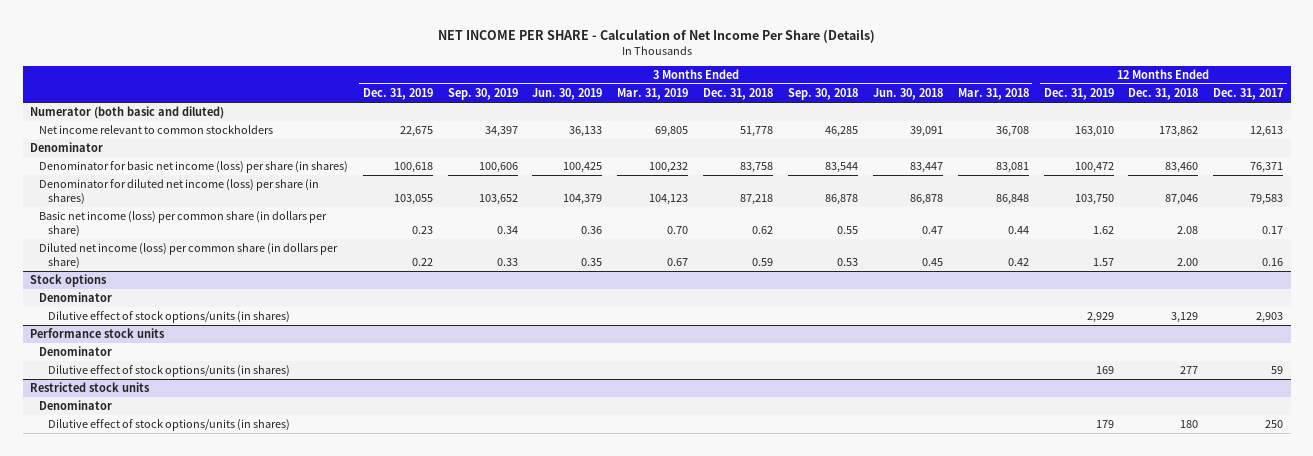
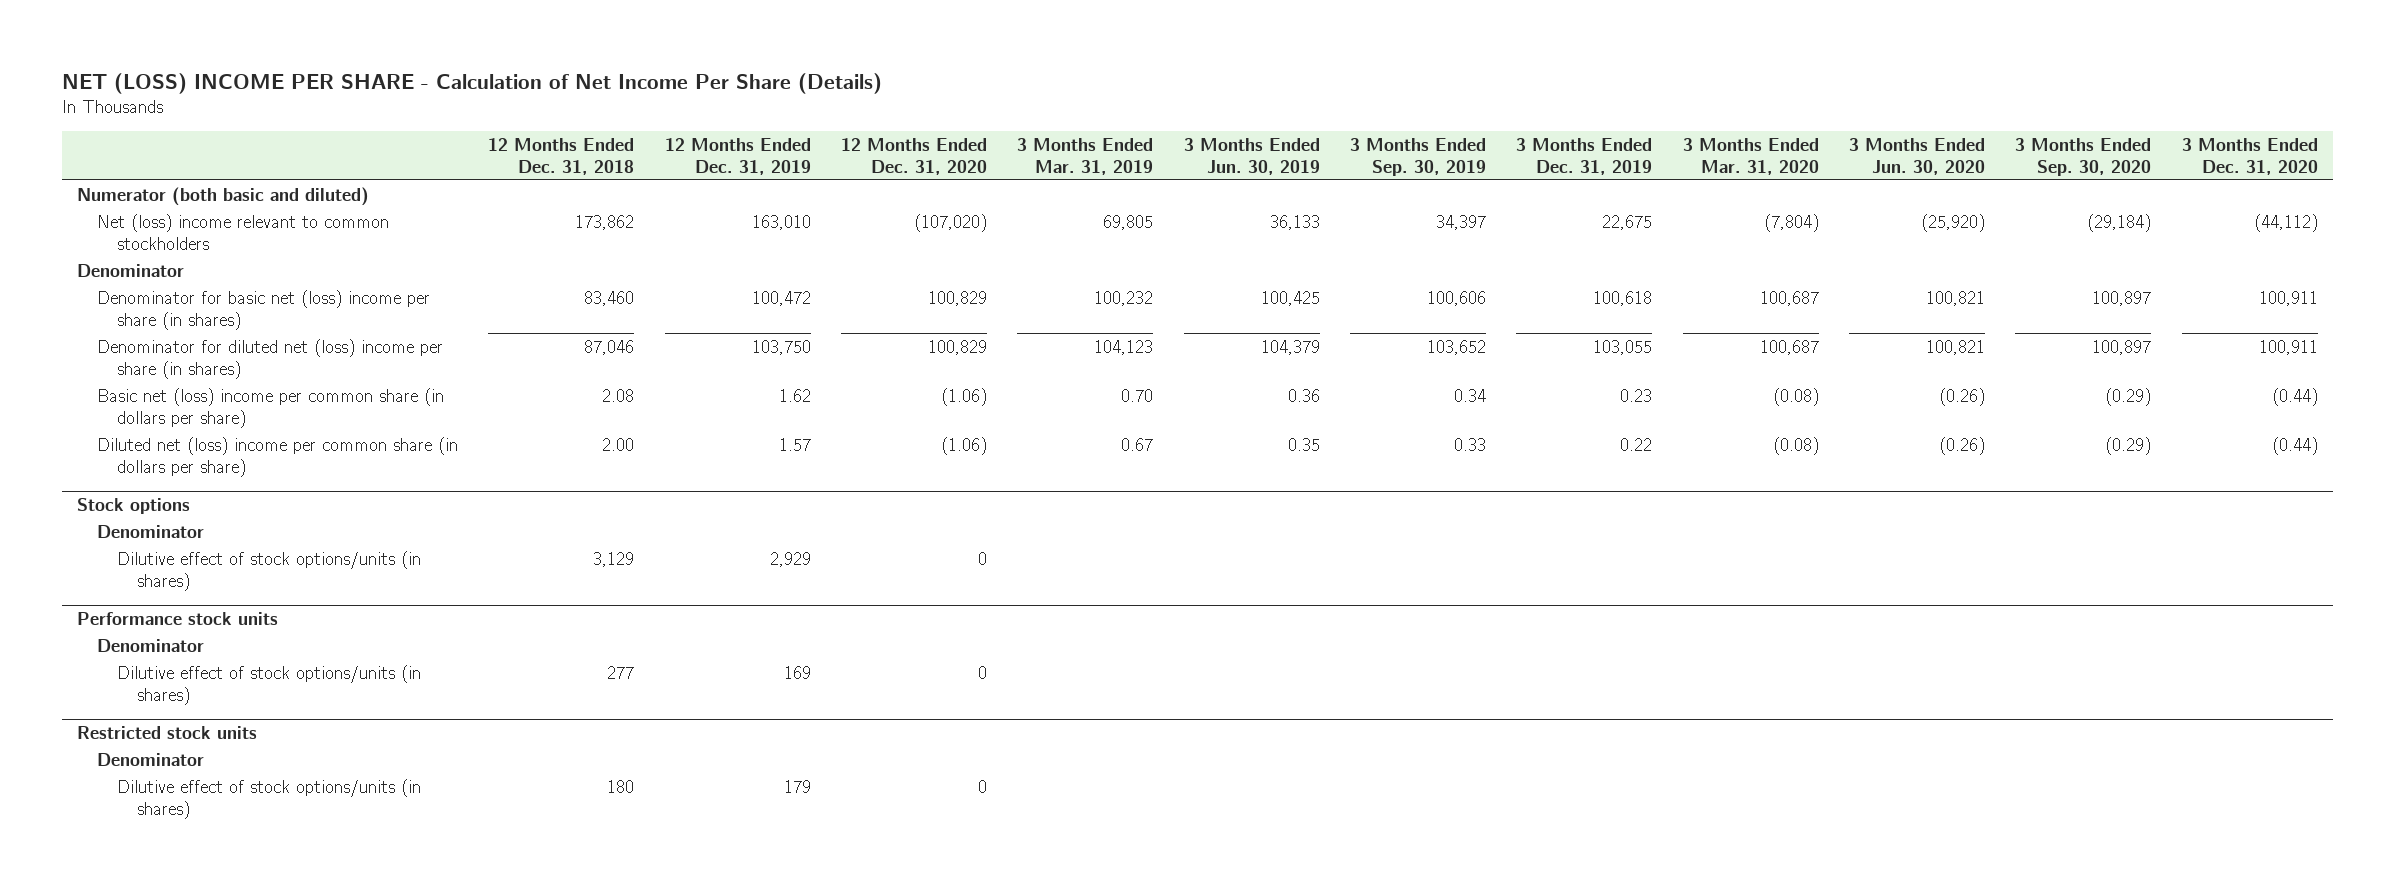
[437,28,875,43] NET INCOME PER SHARE - Calculation of Net Income Per Share (Details) -> [61,73,882,95] NET (LOSS) INCOME PER SHARE - Calculation of Net Income Per Share (Details)
[703,88,774,101] Dec. 31, 2018 -> none
[788,88,859,101] Sep. 30, 2018 -> none
[872,88,943,101] Jun. 30, 2018 -> none
[957,88,1029,101] Mar. 31, 2018 -> none
[1213,88,1284,101] Dec. 31, 2017 -> none
none -> [840,137,987,175] 12 Months Ended Dec. 31, 2020
none -> [1682,137,1819,175] 3 Months Ended Mar. 31, 2020
none -> [1848,137,1985,175] 3 Months Ended Jun. 30, 2020
none -> [2015,137,2152,176] 3 Months Ended Sep. 30, 2020
none -> [2181,137,2318,175] 3 Months Ended Dec. 31, 2020
[38,125,273,135] Net income relevant to common stockholders -> [96,213,389,250] Net (loss) income relevant to common stockholders
[38,161,348,174] Denominator for basic net income (loss) per share (in shares) -> [96,289,430,330] Denominator for basic net (loss) income per share (in shares)
[38,179,319,206] Denominator for diluted net income (loss) per share (in shares) -> [96,338,443,379] Denominator for diluted net (loss) income per share (in shares)
[38,211,327,238] Basic net income (loss) per common share (in dollars per share) -> [96,387,444,428] Basic net (loss) income per common share (in dollars per share)
[38,243,338,270] Diluted net income (loss) per common share (in dollars per share) -> [96,436,458,477] Diluted net (loss) income per common share (in dollars per share)

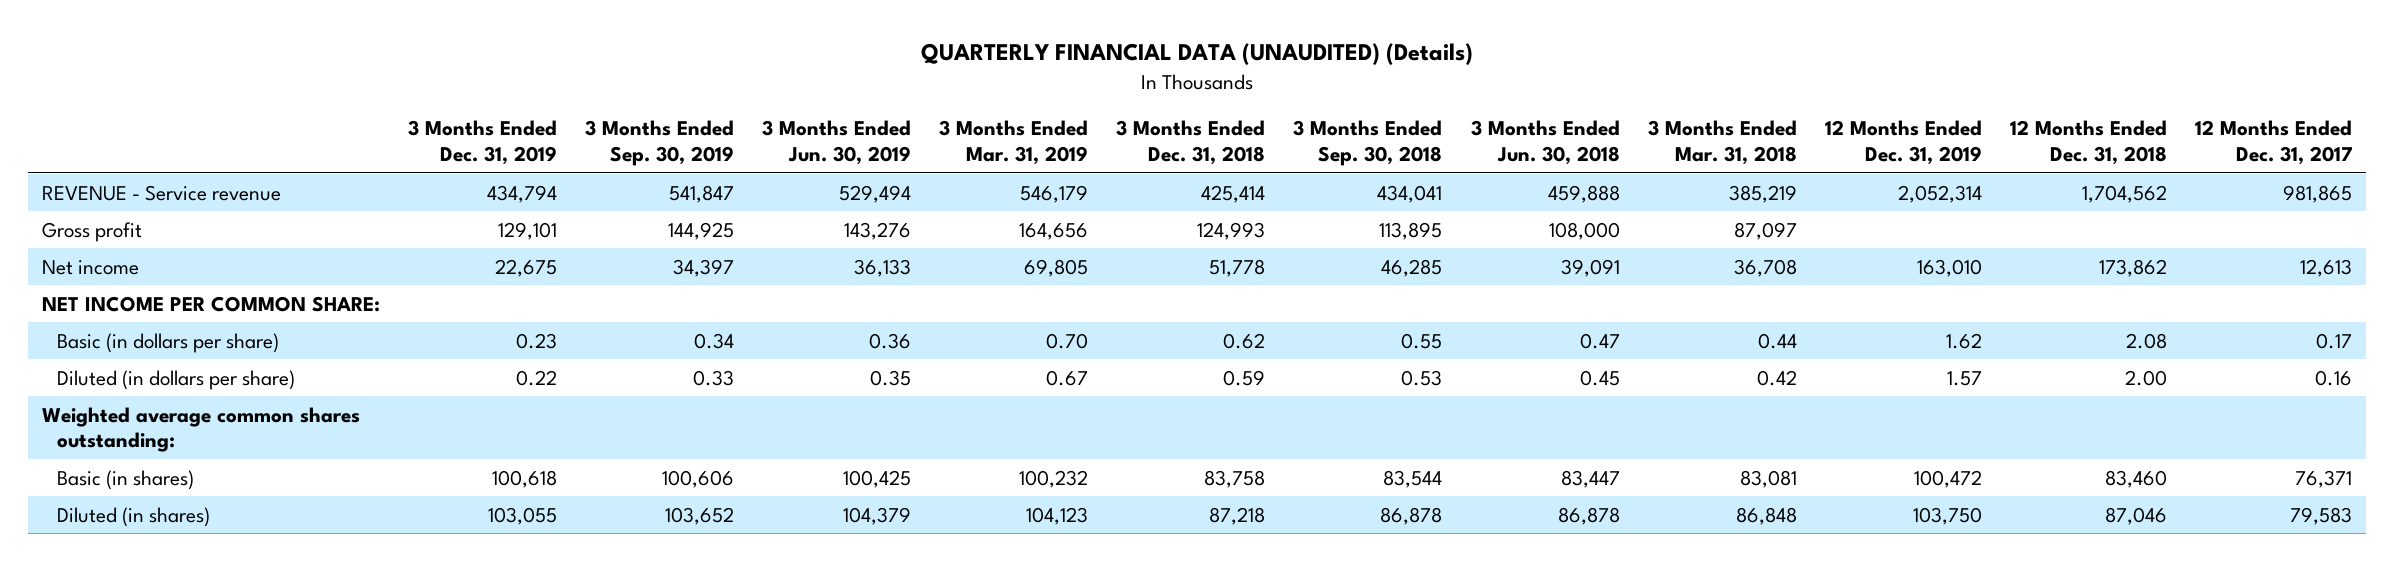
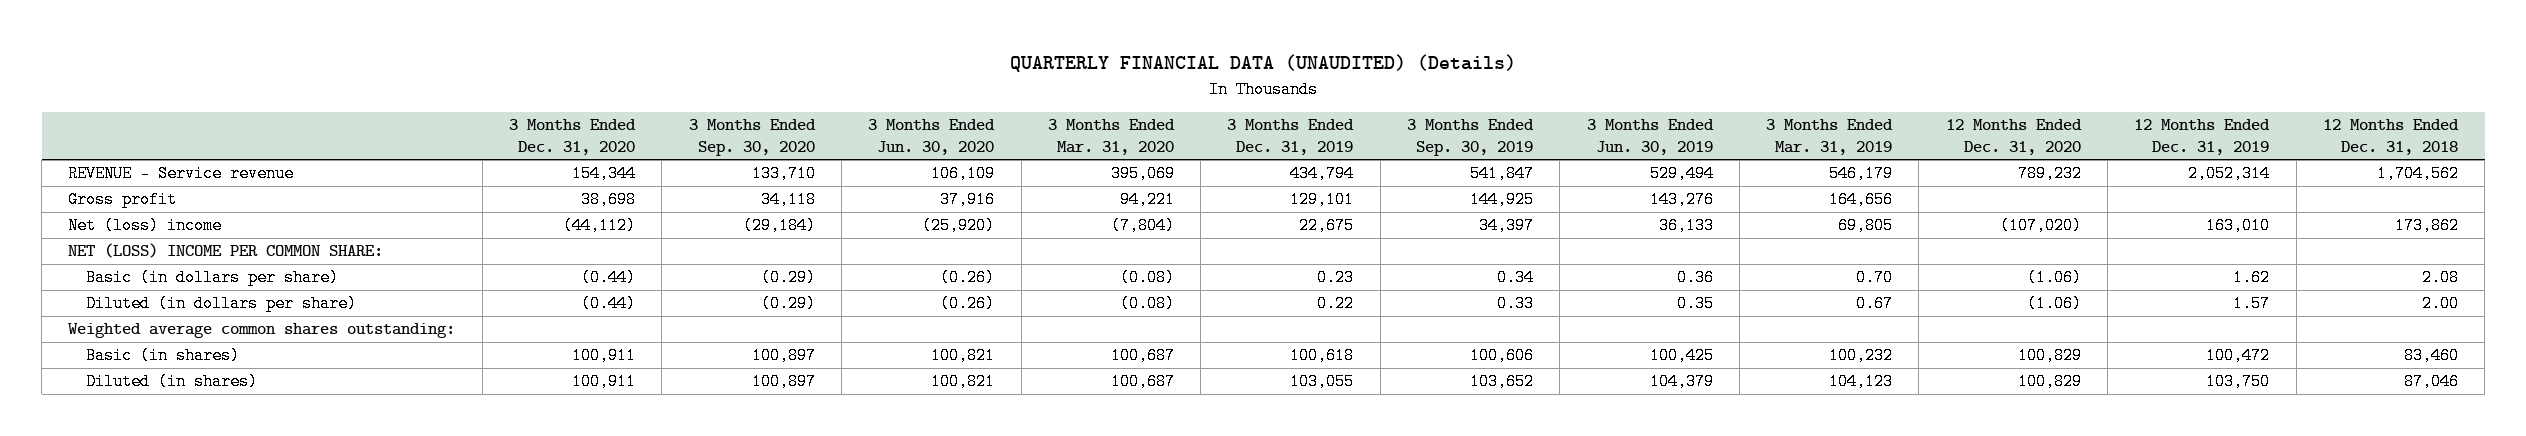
[1116,120,1266,166] 3 Months Ended Dec. 31, 2018 -> none
[1293,120,1443,167] 3 Months Ended Sep. 30, 2018 -> none
[1470,120,1620,166] 3 Months Ended Jun. 30, 2018 -> none
[1647,120,1797,166] 3 Months Ended Mar. 31, 2018 -> none
[2194,120,2352,166] 12 Months Ended Dec. 31, 2017 -> none
none -> [509,118,637,155] 3 Months Ended Dec. 31, 2020
none -> [688,118,816,156] 3 Months Ended Sep. 30, 2020
none -> [868,118,996,155] 3 Months Ended Jun. 30, 2020
none -> [1047,118,1175,155] 3 Months Ended Mar. 31, 2020
none -> [1945,118,2082,155] 12 Months Ended Dec. 31, 2020
[41,259,139,275] Net income -> [68,217,223,235] Net (loss) income
[41,295,380,312] NET INCOME PER COMMON SHARE: -> [68,243,384,259] NET (LOSS) INCOME PER COMMON SHARE:

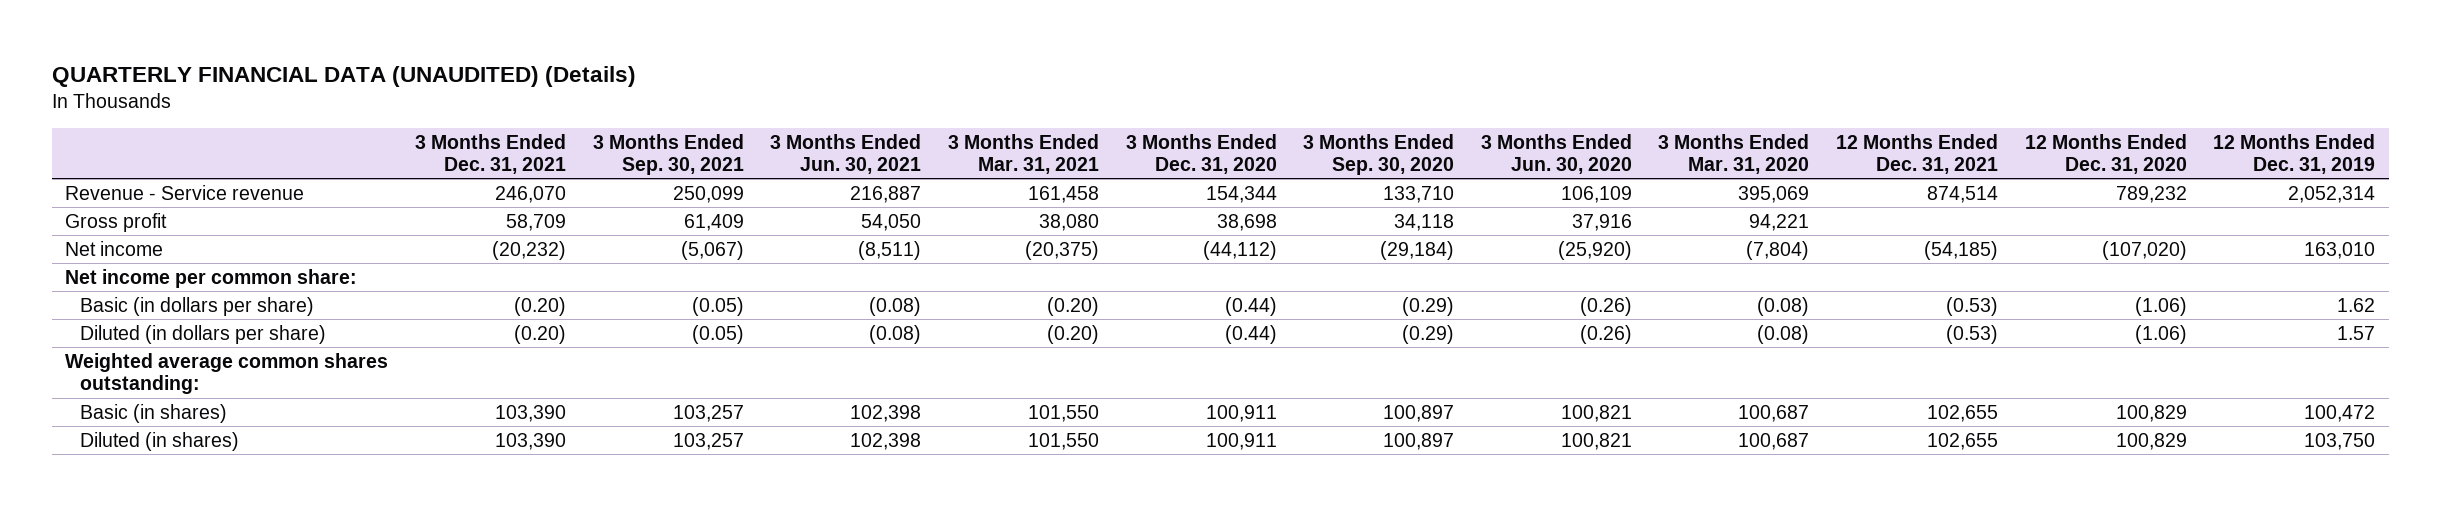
[1227,118,1355,155] 3 Months Ended Dec. 31, 2019 -> none
[1406,118,1534,156] 3 Months Ended Sep. 30, 2019 -> none
[1586,118,1714,155] 3 Months Ended Jun. 30, 2019 -> none
[1766,118,1894,155] 3 Months Ended Mar. 31, 2019 -> none
[2322,118,2459,155] 12 Months Ended Dec. 31, 2018 -> none
none -> [414,133,566,175] 3 Months Ended Dec. 31, 2021
none -> [592,133,744,176] 3 Months Ended Sep. 30, 2021
none -> [770,133,922,175] 3 Months Ended Jun. 30, 2021
none -> [947,133,1099,175] 3 Months Ended Mar. 31, 2021
none -> [1836,133,1999,175] 12 Months Ended Dec. 31, 2021
[68,165,295,183] REVENUE - Service revenue -> [65,184,305,200] Revenue - Service revenue
[68,217,223,235] Net (loss) income -> [65,240,164,256] Net income
[68,243,384,259] NET (LOSS) INCOME PER COMMON SHARE: -> [65,268,358,288] Net income per common share:

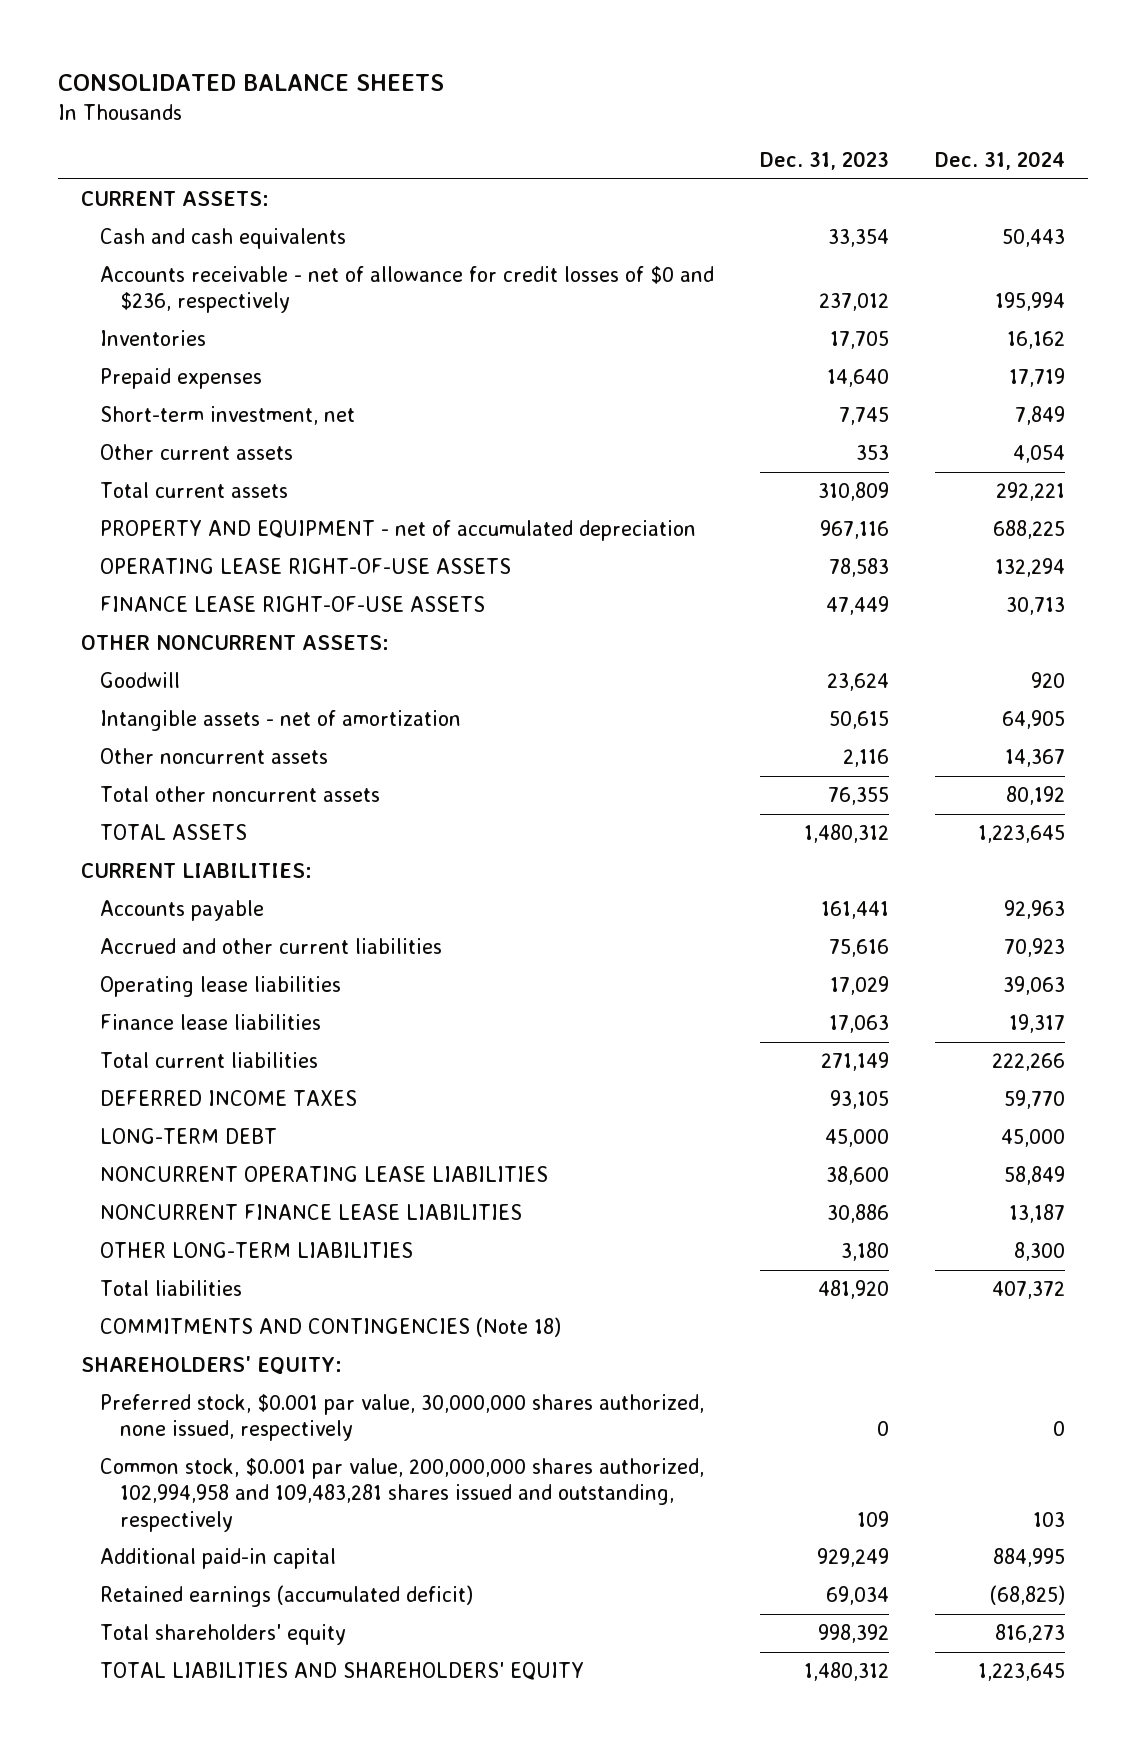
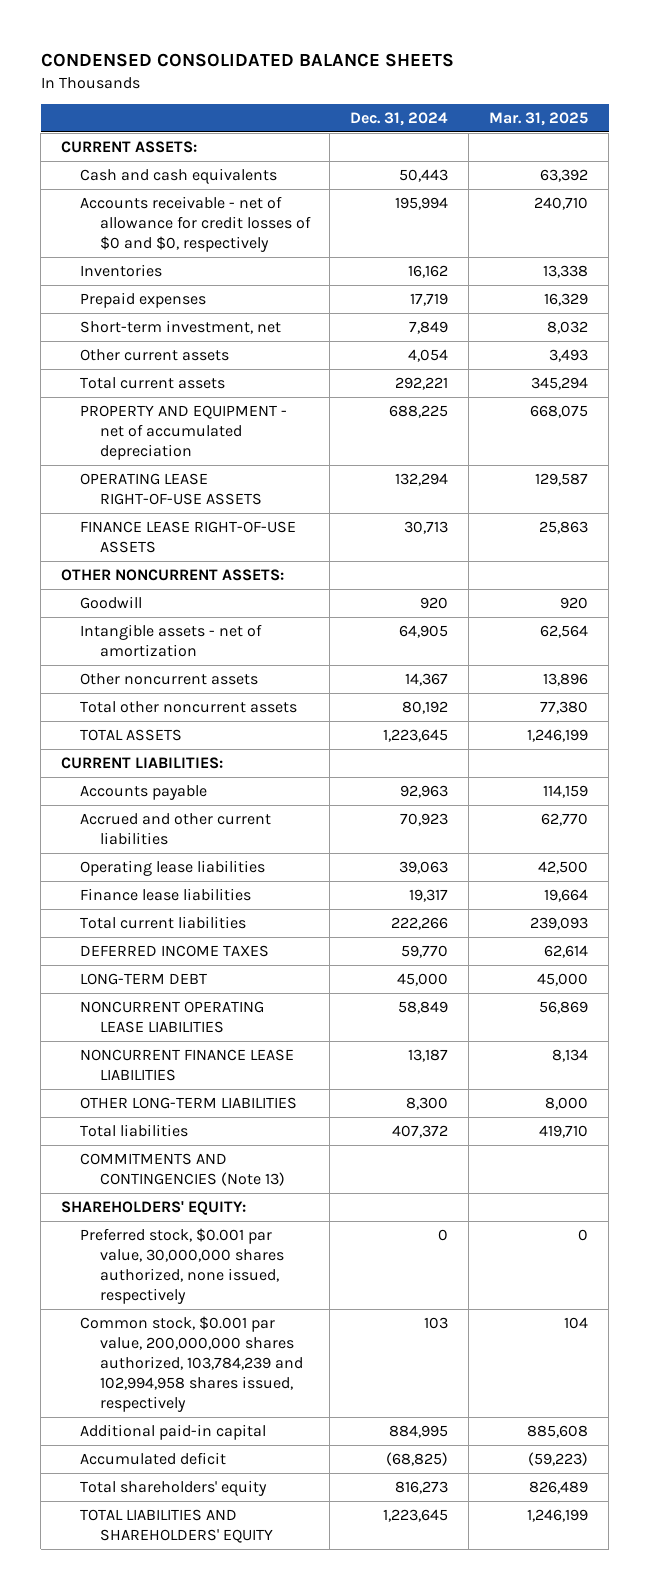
[58,74,445,92] CONSOLIDATED BALANCE SHEETS -> [40,52,454,67] CONDENSED CONSOLIDATED BALANCE SHEETS
[760,151,890,171] Dec. 31, 2023 -> none
none -> [489,112,589,127] Mar. 31, 2025
[100,265,715,314] Accounts receivable - net of allowance for credit losses of $0 and $236, respectively -> [80,196,311,253] Accounts receivable - net of allowance for credit losses of $0 and $0, respectively
[100,1316,562,1337] COMMITMENTS AND CONTINGENCIES (Note 18) -> [80,1153,285,1187] COMMITMENTS AND CONTINGENCIES (Note 13)
[100,1457,705,1532] Common stock, $0.001 par value, 200,000,000 shares authorized, 102,994,958 and 109,483,281 shares issued and outstanding, respectively -> [80,1316,303,1413] Common stock, $0.001 par value, 200,000,000 shares authorized, 103,784,239 and 102,994,958 shares issued, respectively
[100,1584,474,1607] Retained earnings (accumulated deficit) -> [80,1452,227,1466] Accumulated deficit

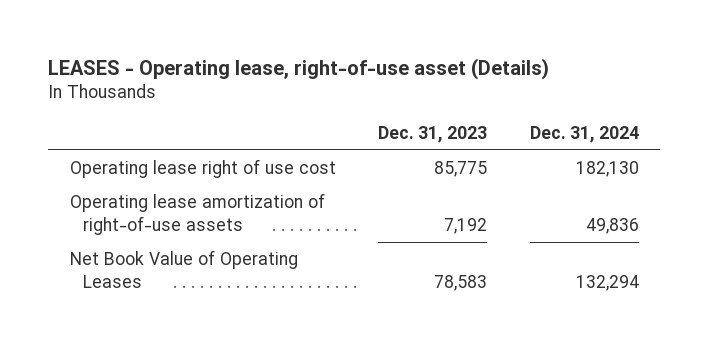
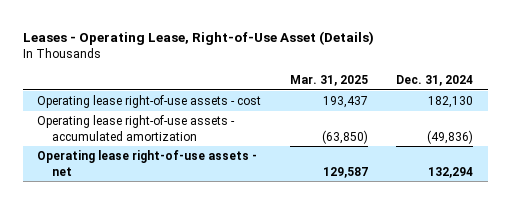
[48,58,550,81] LEASES - Operating lease, right-of-use asset (Details) -> [23,30,375,45] Leases - Operating Lease, Right-of-Use Asset (Details)
[378,125,488,143] Dec. 31, 2023 -> none
none -> [289,74,368,86] Mar. 31, 2025
[69,159,336,179] Operating lease right of use cost -> [37,95,262,109] Operating lease right-of-use assets - cost
[69,193,325,235] Operating lease amortization of right-of-use assets -> [37,115,236,141] Operating lease right-of-use assets - accumulated amortization
[585,217,639,234] 49,836 -> [427,129,474,144] (49,836)
[69,250,298,288] Net Book Value of Operating Leases -> [37,150,258,176] Operating lease right-of-use assets - net

